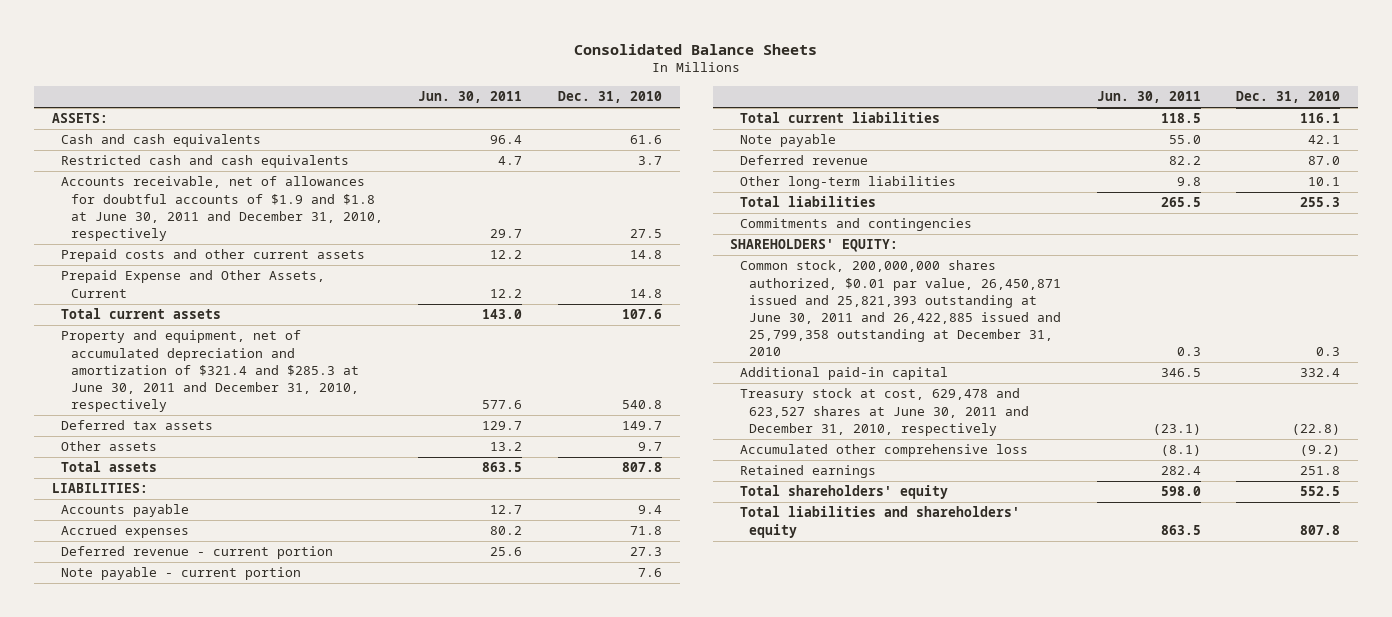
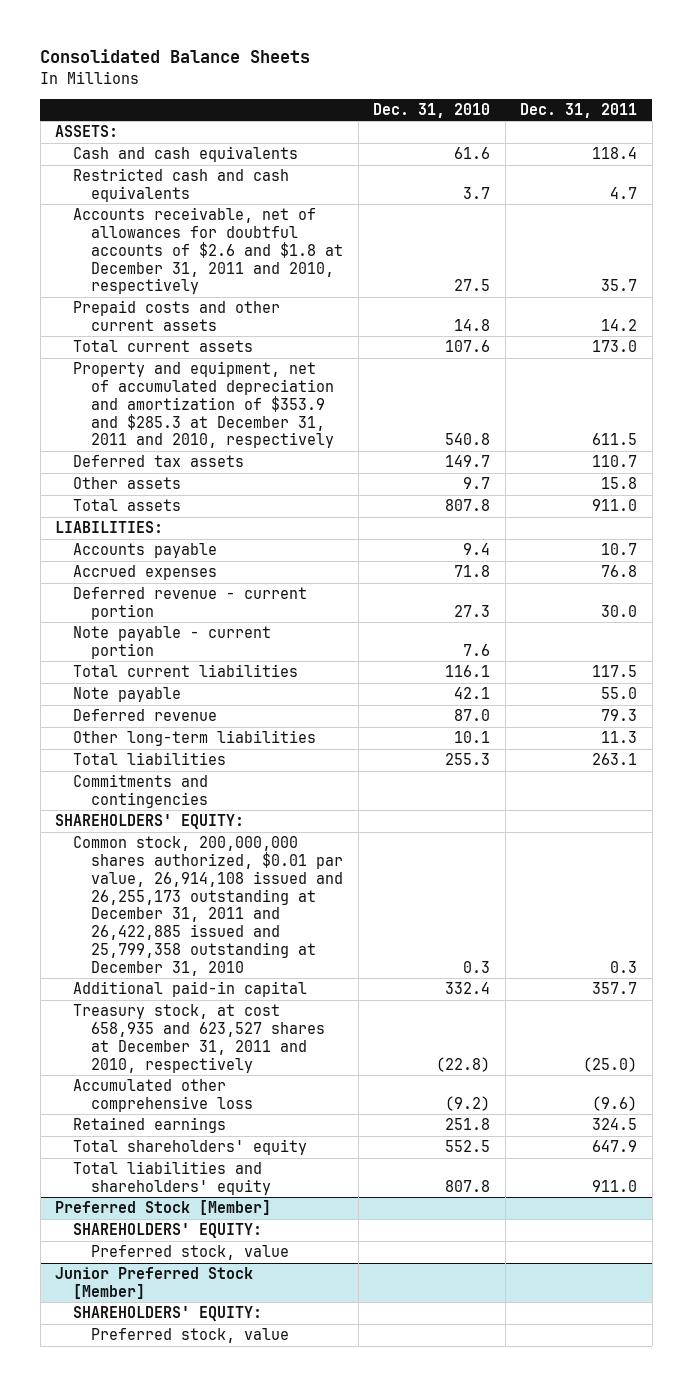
[418,91,523,104] Jun. 30, 2011 -> none
none -> [520,102,638,118] Dec. 31, 2011
[61,176,383,241] Accounts receivable, net of allowances for doubtful accounts of $1.9 and $1.8 at June 30, 2011 and December 31, 2010, respectively -> [73,207,344,295] Accounts receivable, net of allowances for doubtful accounts of $2.6 and $1.8 at December 31, 2011 and 2010, respectively
[61,270,326,298] Prepaid Expense and Other Assets, Current -> none
[61,330,359,412] Property and equipment, net of accumulated depreciation and amortization of $321.4 and $285.3 at June 30, 2011 and December 31, 2010, respectively -> [73,361,335,449] Property and equipment, net of accumulated depreciation and amortization of $353.9 and $285.3 at December 31, 2011 and 2010, respectively
[739,260,1062,356] Common stock, 200,000,000 shares authorized, $0.01 par value, 26,450,871 issued and 25,821,393 outstanding at June 30, 2011 and 26,422,885 issued and 25,799,358 outstanding at December 31, 2010 -> [73,836,344,976] Common stock, 200,000,000 shares authorized, $0.01 par value, 26,914,108 issued and 26,255,173 outstanding at December 31, 2011 and 26,422,885 issued and 25,799,358 outstanding at December 31, 2010
[739,388,1030,436] Treasury stock at cost, 629,478 and 623,527 shares at June 30, 2011 and December 31, 2010, respectively -> [73,1004,326,1073] Treasury stock, at cost 658,935 and 623,527 shares at December 31, 2011 and 2010, respectively
none -> [55,1200,272,1216] Preferred Stock [Member]
none -> [73,1223,263,1239] SHAREHOLDERS' EQUITY:
none -> [91,1245,290,1261] Preferred stock, value
none -> [55,1267,254,1300] Junior Preferred Stock [Member]
none -> [73,1306,263,1322] SHAREHOLDERS' EQUITY:
none -> [91,1328,290,1344] Preferred stock, value

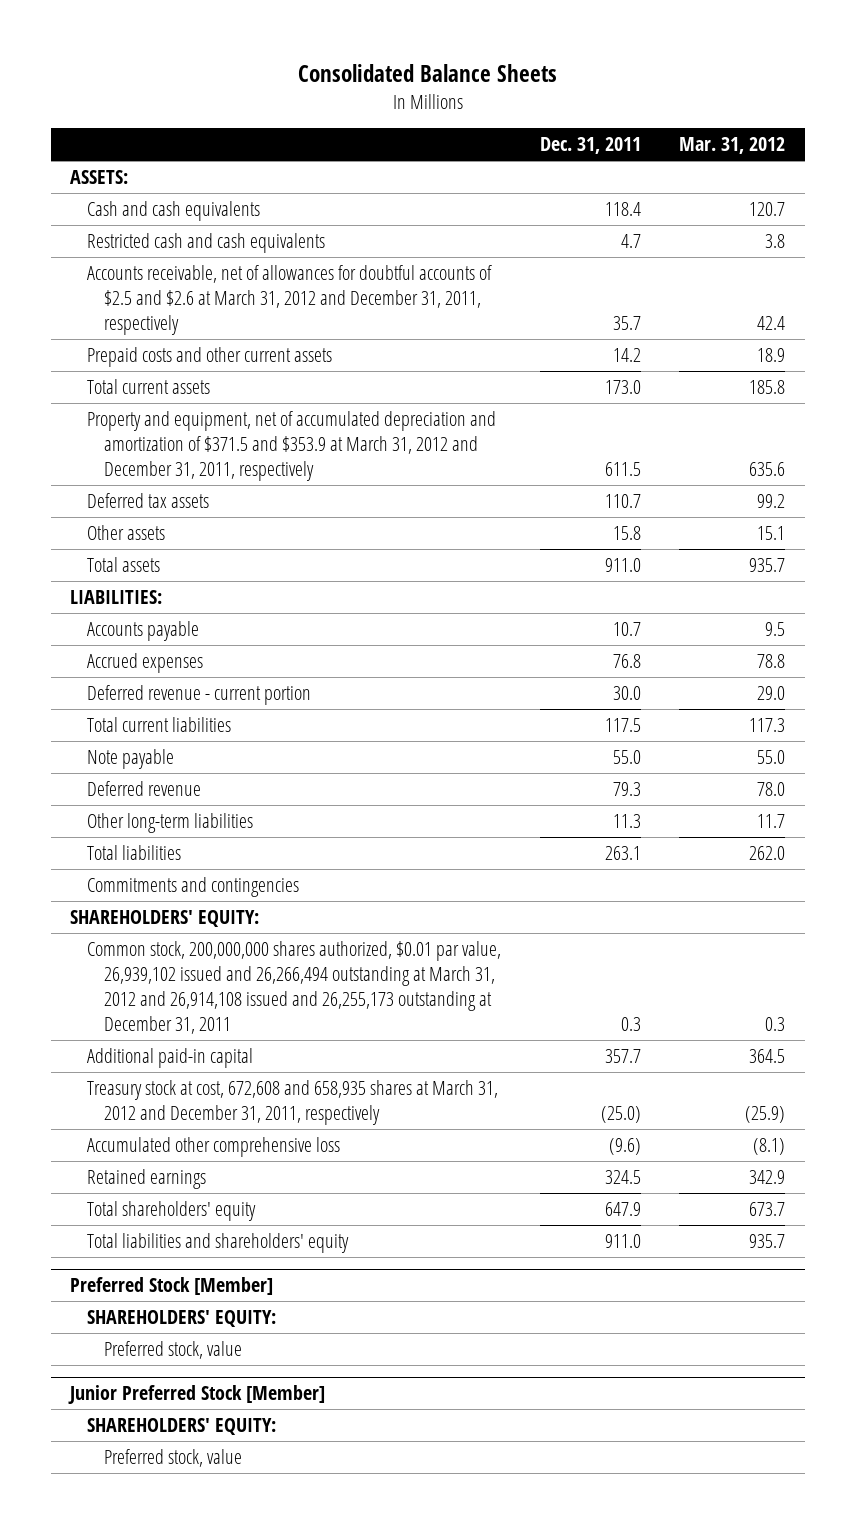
[373,102,491,118] Dec. 31, 2010 -> none
none -> [679,137,786,155] Mar. 31, 2012
[73,207,344,295] Accounts receivable, net of allowances for doubtful accounts of $2.6 and $1.8 at December 31, 2011 and 2010, respectively -> [87,264,493,335] Accounts receivable, net of allowances for doubtful accounts of $2.5 and $2.6 at March 31, 2012 and December 31, 2011, respectively
[73,361,335,449] Property and equipment, net of accumulated depreciation and amortization of $353.9 and $285.3 at December 31, 2011 and 2010, respectively -> [87,410,497,481] Property and equipment, net of accumulated depreciation and amortization of $371.5 and $353.9 at March 31, 2012 and December 31, 2011, respectively
[73,626,272,660] Note payable - current portion -> none
[73,836,344,976] Common stock, 200,000,000 shares authorized, $0.01 par value, 26,914,108 issued and 26,255,173 outstanding at December 31, 2011 and 26,422,885 issued and 25,799,358 outstanding at December 31, 2010 -> [87,940,502,1034] Common stock, 200,000,000 shares authorized, $0.01 par value, 26,939,102 issued and 26,266,494 outstanding at March 31, 2012 and 26,914,108 issued and 26,255,173 outstanding at December 31, 2011
[73,1004,326,1073] Treasury stock, at cost 658,935 and 623,527 shares at December 31, 2011 and 2010, respectively -> [87,1079,499,1125] Treasury stock at cost, 672,608 and 658,935 shares at March 31, 2012 and December 31, 2011, respectively

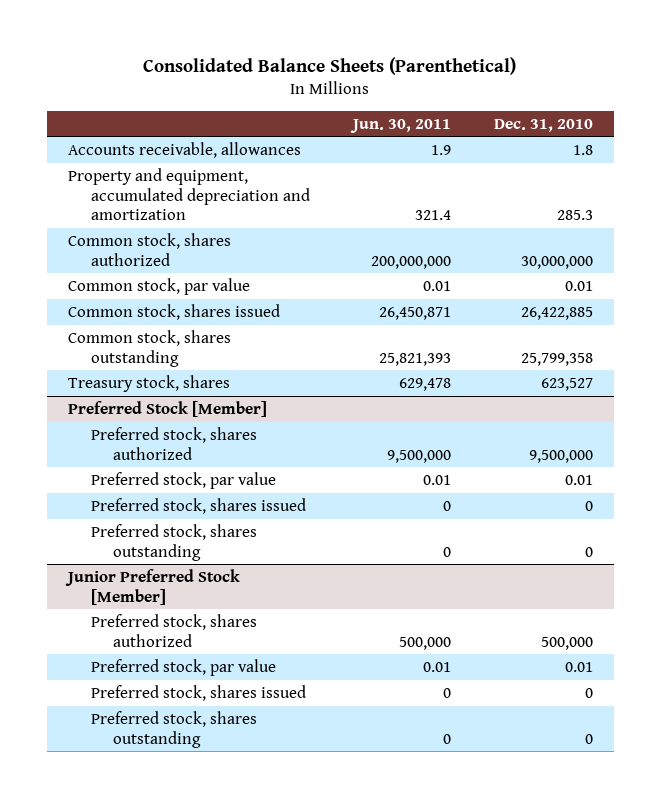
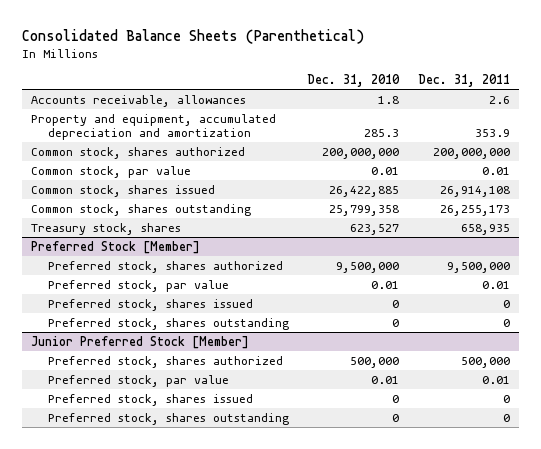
[349,118,451,133] Jun. 30, 2011 -> none
none -> [417,74,510,88] Dec. 31, 2011
[520,255,593,269] 30,000,000 -> [322,147,400,159] 200,000,000

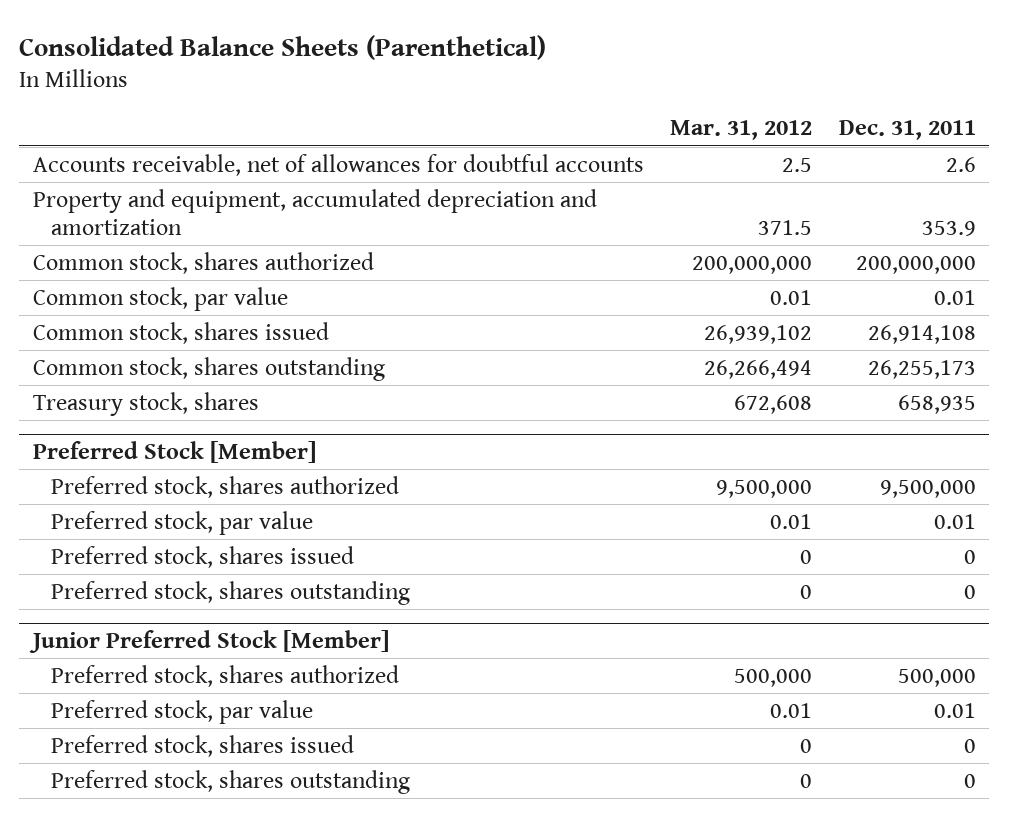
[307,74,401,88] Dec. 31, 2010 -> none
none -> [670,120,813,141] Mar. 31, 2012
[31,94,247,107] Accounts receivable, allowances -> [32,153,644,176] Accounts receivable, net of allowances for doubtful accounts

